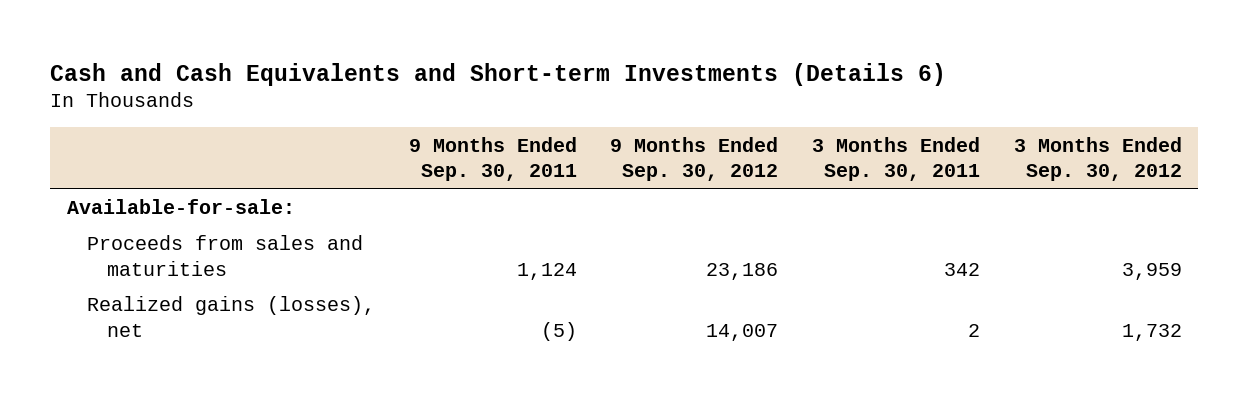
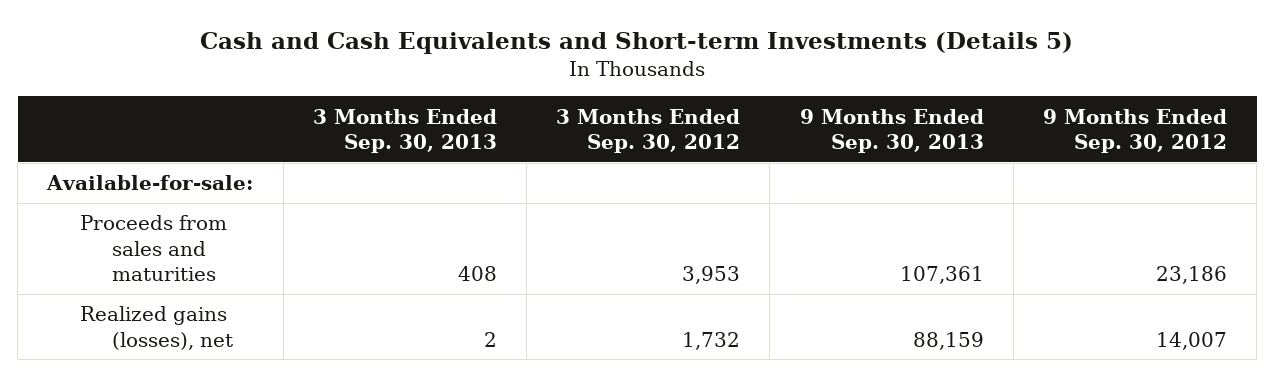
[49,62,946,86] Cash and Cash Equivalents and Short-term Investments (Details 6) -> [200,32,1074,55] Cash and Cash Equivalents and Short-term Investments (Details 5)
[408,136,577,182] 9 Months Ended Sep. 30, 2011 -> none
[811,136,980,182] 3 Months Ended Sep. 30, 2011 -> none
none -> [312,108,497,154] 3 Months Ended Sep. 30, 2013
none -> [799,108,984,154] 9 Months Ended Sep. 30, 2013
[1121,262,1182,280] 3,959 -> [682,266,741,285] 3,953

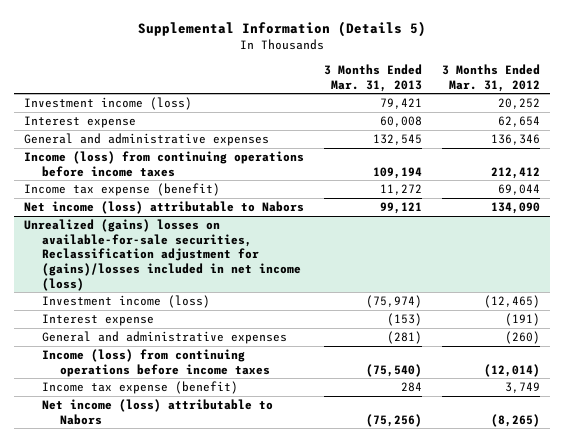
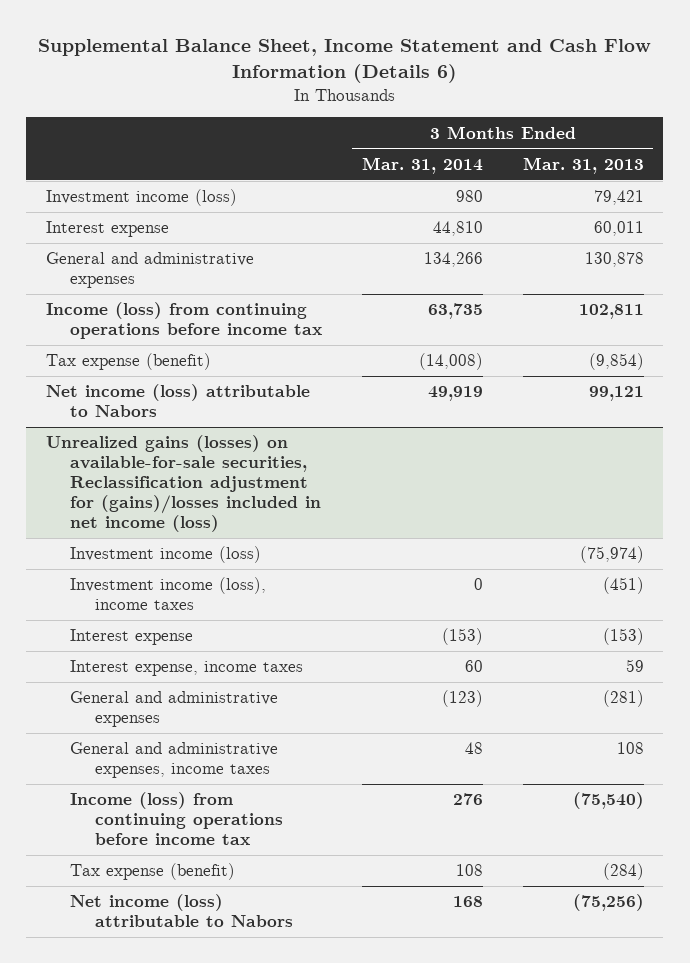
[138,20,427,37] Supplemental Information (Details 5) -> [37,39,651,84] Supplemental Balance Sheet, Income Statement and Cash Flow Information (Details 6)
[441,63,540,92] 3 Months Ended Mar. 31, 2012 -> none
none -> [361,156,483,174] Mar. 31, 2014
[380,116,423,128] 60,008 -> [593,221,644,237] 60,011
[373,134,423,146] 132,545 -> [584,252,644,268] 130,878
[24,151,305,177] Income (loss) from continuing operations before income taxes -> [46,302,323,340] Income (loss) from continuing operations before income tax
[373,166,423,179] 109,194 -> [578,304,644,320] 102,811
[24,183,221,197] Income tax expense (benefit) -> [46,353,212,371] Tax expense (benefit)
[380,184,423,196] 11,272 -> [588,353,644,371] (9,854)
[24,219,302,291] Unrealized (gains) losses on available-for-sale securities, Reclassification adjustment for (gains)/losses included in net income (loss) -> [46,435,322,533] Unrealized gains (losses) on available-for-sale securities, Reclassification adjustment for (gains)/losses included in net income (loss)
none -> [70,577,267,611] Investment income (loss), income taxes
none -> [70,660,304,677] Interest expense, income taxes
none -> [70,742,279,779] General and administrative expenses, income taxes
[42,349,270,377] Income (loss) from continuing operations before income taxes -> [70,792,283,846] Income (loss) from continuing operations before income tax
[42,381,239,395] Income tax expense (benefit) -> [70,863,236,881] Tax expense (benefit)
[401,382,423,393] 284 -> [602,863,644,881] (284)

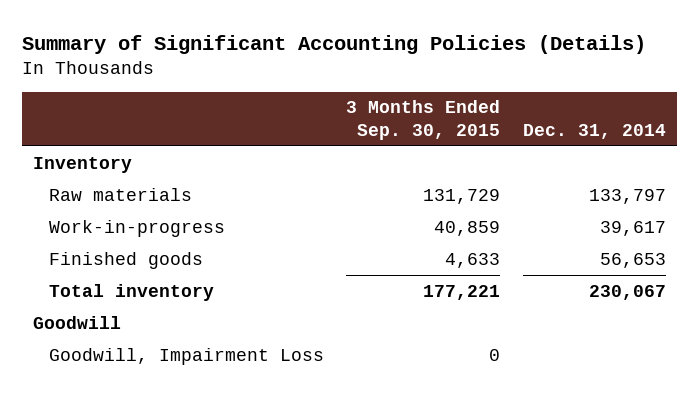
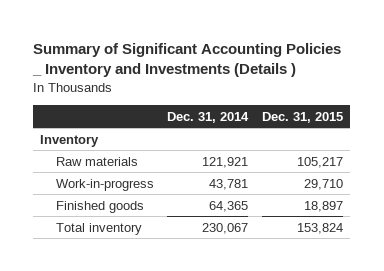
[21,34,646,54] Summary of Significant Accounting Policies (Details) -> [32,42,342,78] Summary of Significant Accounting Policies _ Inventory and Investments (Details )
[346,100,501,140] 3 Months Ended Sep. 30, 2015 -> none
none -> [262,111,344,123] Dec. 31, 2015
[588,188,666,204] 133,797 -> [202,156,249,168] 121,921
[599,220,666,236] 39,617 -> [209,178,249,190] 43,781
[599,252,666,268] 56,653 -> [209,200,249,212] 64,365
[32,315,121,329] Goodwill -> none
[48,347,324,365] Goodwill, Impairment Loss -> none

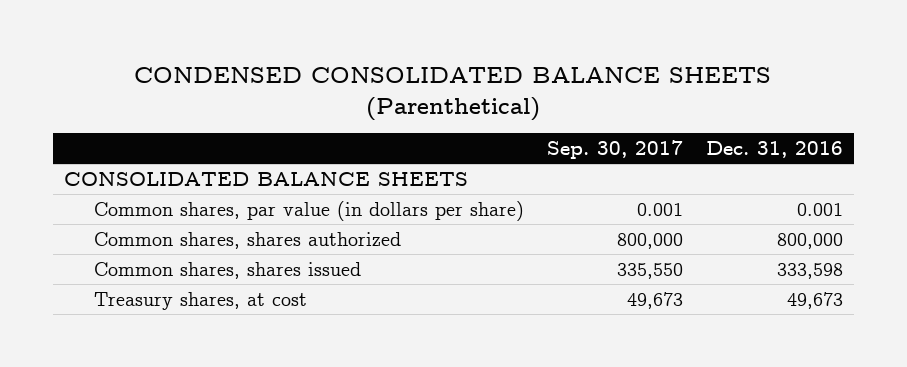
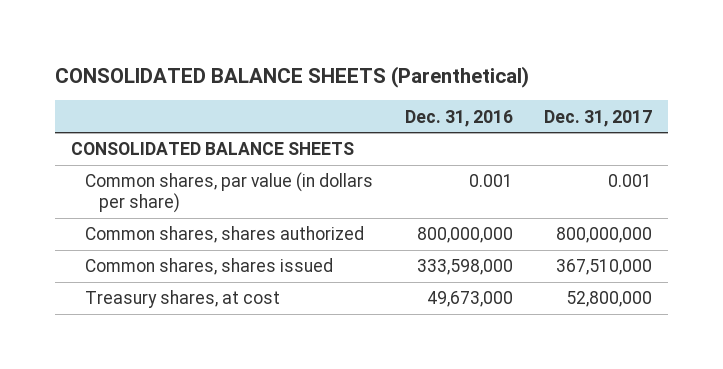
[134,67,772,121] CONDENSED CONSOLIDATED BALANCE SHEETS (Parenthetical) -> [55,65,530,88] CONSOLIDATED BALANCE SHEETS (Parenthetical)
[546,139,683,159] Sep. 30, 2017 -> none
none -> [544,109,653,127] Dec. 31, 2017
[776,232,843,249] 800,000 -> [416,227,513,244] 800,000,000
[776,262,843,279] 333,598 -> [416,259,513,276] 333,598,000
[786,291,843,309] 49,673 -> [426,291,513,308] 49,673,000

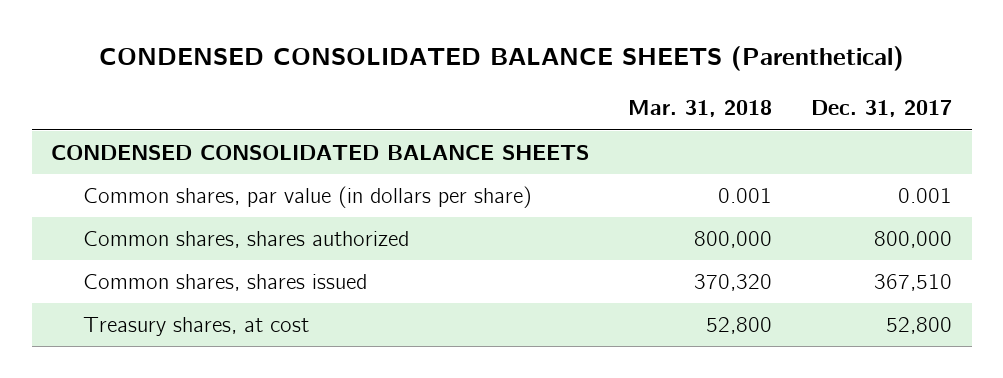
[55,65,530,88] CONSOLIDATED BALANCE SHEETS (Parenthetical) -> [98,45,904,71] CONDENSED CONSOLIDATED BALANCE SHEETS (Parenthetical)
[404,109,513,127] Dec. 31, 2016 -> none
none -> [628,100,773,118] Mar. 31, 2018
[70,142,354,156] CONSOLIDATED BALANCE SHEETS -> [51,145,590,161] CONDENSED CONSOLIDATED BALANCE SHEETS
[556,227,653,244] 800,000,000 -> [874,231,953,249] 800,000
[556,259,653,276] 367,510,000 -> [874,274,953,292] 367,510
[566,291,653,308] 52,800,000 -> [886,317,953,335] 52,800

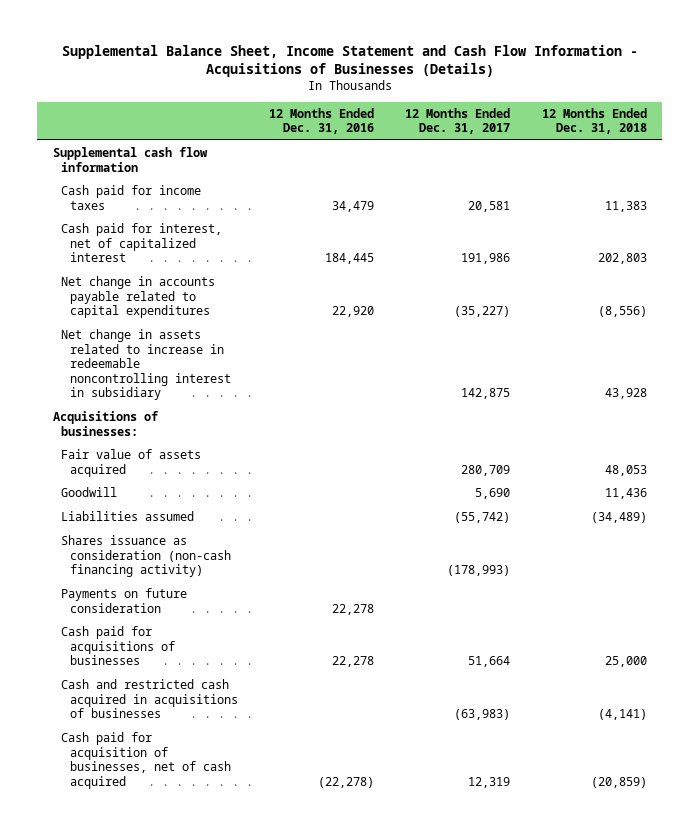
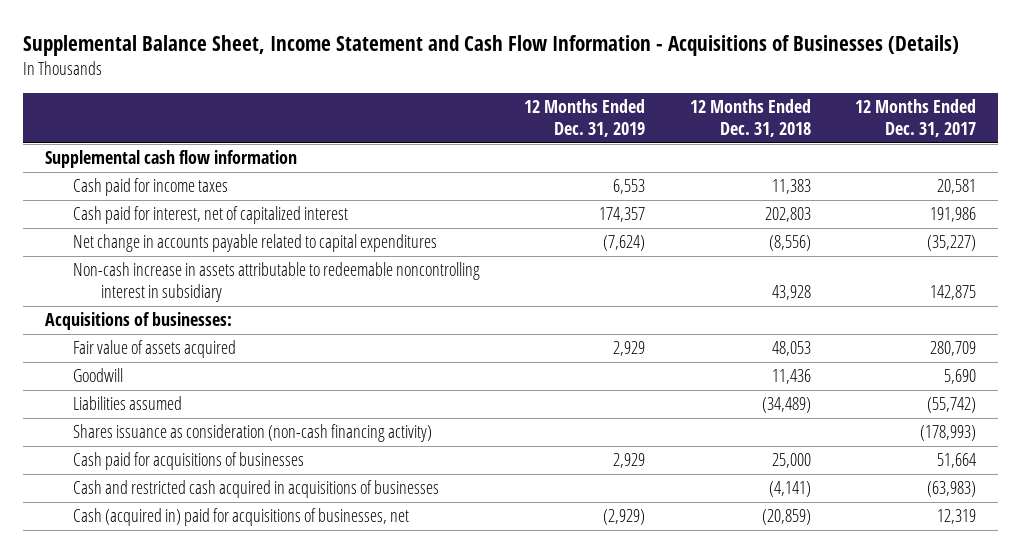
[269,107,375,135] 12 Months Ended Dec. 31, 2016 -> none
none -> [524,99,646,138] 12 Months Ended Dec. 31, 2019
[61,329,231,401] Net change in assets related to increase in redeemable noncontrolling interest in subsidiary -> [73,262,481,303] Non-cash increase in assets attributable to redeemable noncontrolling interest in subsidiary
[61,588,188,613] Payments on future consideration -> none
[61,732,231,789] Cash paid for acquisition of businesses, net of cash acquired -> [73,508,410,527] Cash (acquired in) paid for acquisitions of businesses, net

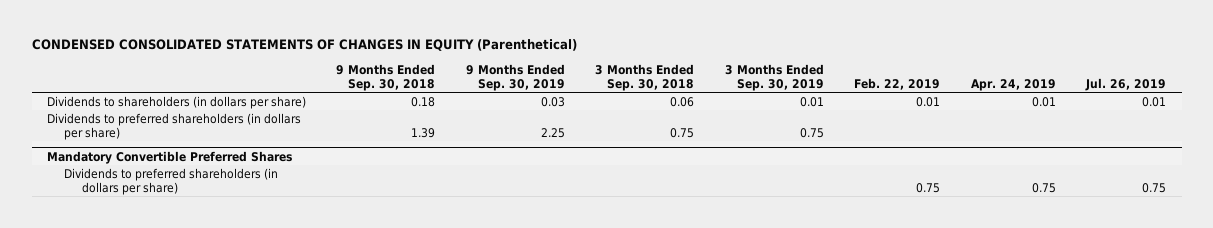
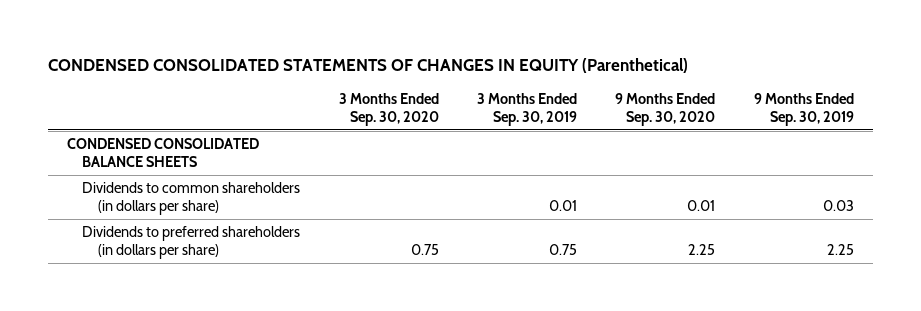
[336,63,436,91] 9 Months Ended Sep. 30, 2018 -> none
[595,63,695,91] 3 Months Ended Sep. 30, 2018 -> none
[854,77,941,90] Feb. 22, 2019 -> none
[970,78,1056,91] Apr. 24, 2019 -> none
[1085,77,1167,91] Jul. 26, 2019 -> none
none -> [338,92,439,126] 3 Months Ended Sep. 30, 2020
none -> [615,92,716,126] 9 Months Ended Sep. 30, 2020
none -> [67,138,260,168] CONDENSED CONSOLIDATED BALANCE SHEETS
[46,95,306,109] Dividends to shareholders (in dollars per share) -> [82,182,301,216] Dividends to common shareholders (in dollars per share)
[46,150,292,164] Mandatory Convertible Preferred Shares -> none
[64,167,279,195] Dividends to preferred shareholders (in dollars per share) -> none

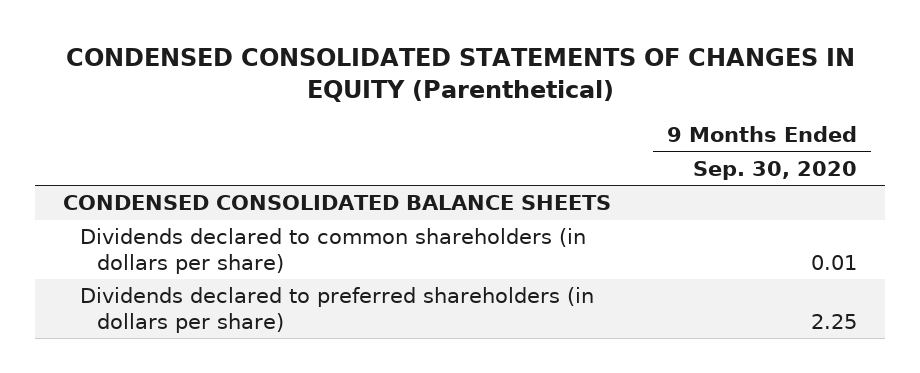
[338,92,439,126] 3 Months Ended Sep. 30, 2020 -> none
[477,92,578,126] 3 Months Ended Sep. 30, 2019 -> none
[753,92,854,126] 9 Months Ended Sep. 30, 2019 -> none
[82,182,301,216] Dividends to common shareholders (in dollars per share) -> [80,228,587,274] Dividends declared to common shareholders (in dollars per share)
[82,226,301,260] Dividends to preferred shareholders (in dollars per share) -> [80,287,595,333] Dividends declared to preferred shareholders (in dollars per share)

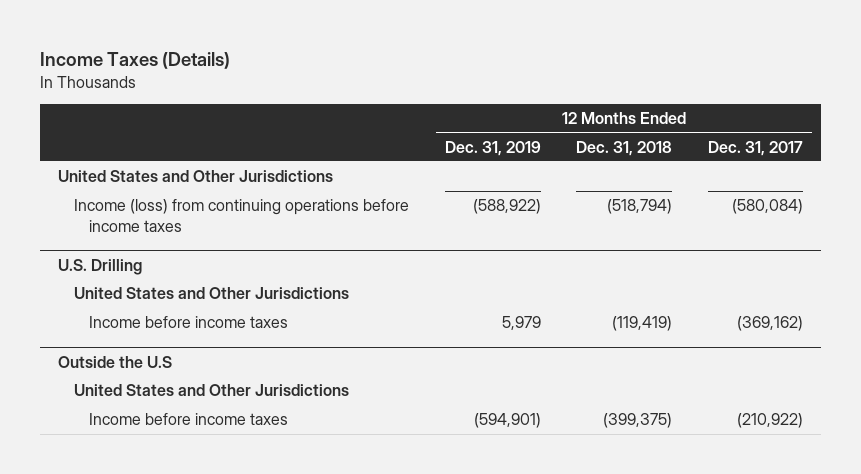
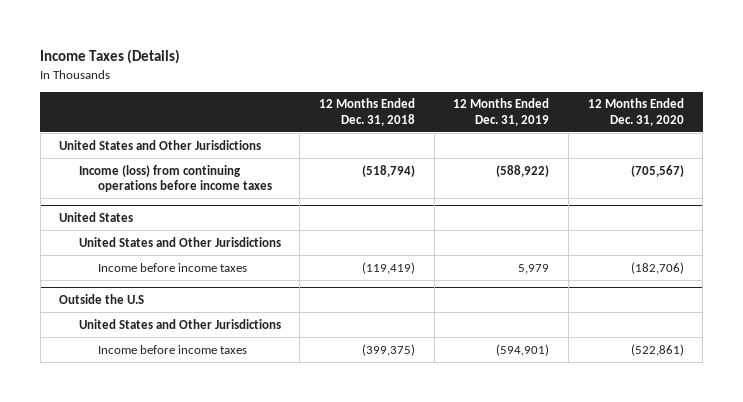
[708,140,804,156] Dec. 31, 2017 -> none
none -> [587,98,684,126] 12 Months Ended Dec. 31, 2020
[58,258,143,275] U.S. Drilling -> [59,212,134,223] United States

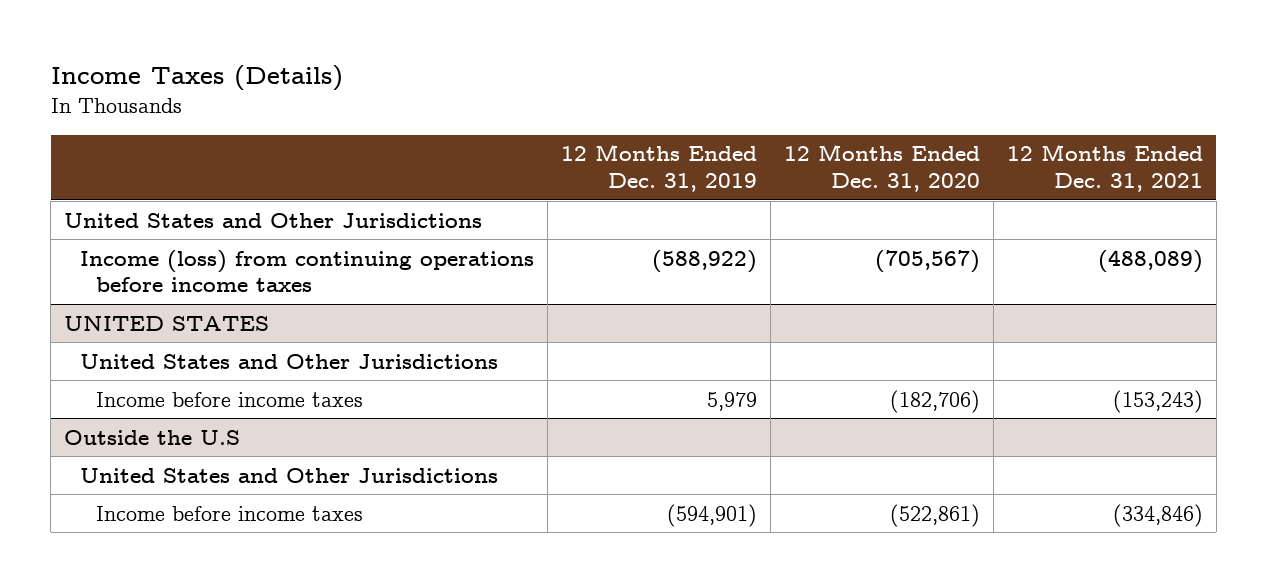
[318,98,415,126] 12 Months Ended Dec. 31, 2018 -> none
none -> [1006,144,1203,193] 12 Months Ended Dec. 31, 2021
[59,212,134,223] United States -> [64,315,270,331] UNITED STATES

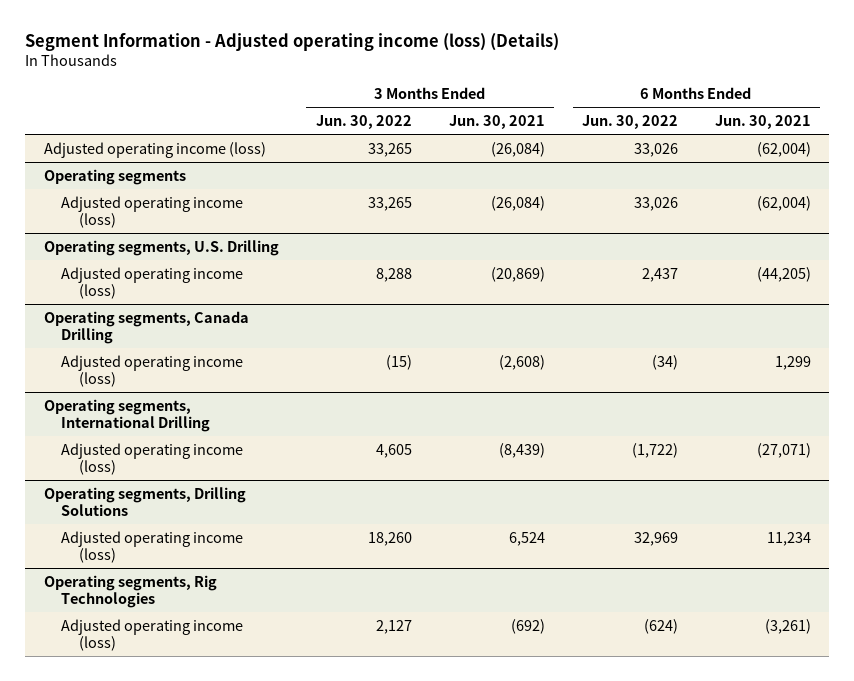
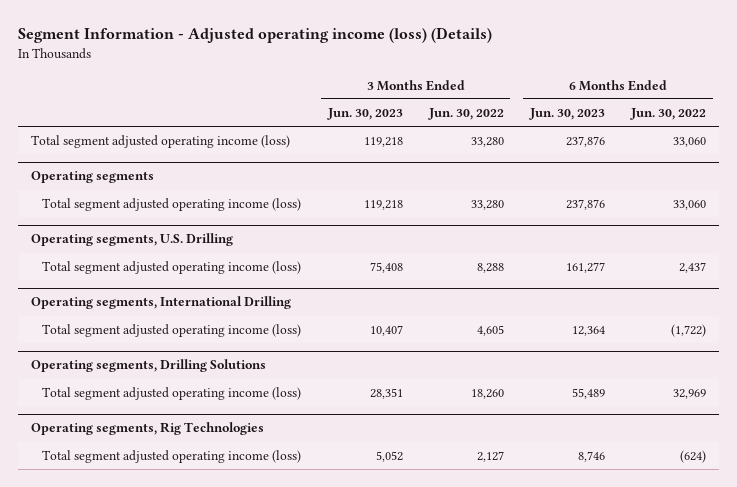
[448,115,545,130] Jun. 30, 2021 -> none
[714,115,811,130] Jun. 30, 2021 -> none
none -> [326,107,403,120] Jun. 30, 2023
none -> [528,107,605,120] Jun. 30, 2023
[43,141,266,158] Adjusted operating income (loss) -> [30,135,290,149] Total segment adjusted operating income (loss)
[367,142,412,157] 33,265 -> [470,137,504,148] 33,280
[633,142,678,157] 33,026 -> [672,137,706,148] 33,060
[61,195,244,228] Adjusted operating income (loss) -> [42,198,302,212] Total segment adjusted operating income (loss)
[367,196,412,211] 33,265 -> [470,200,504,211] 33,280
[633,196,678,211] 33,026 -> [672,200,706,211] 33,060
[43,310,249,344] Operating segments, Canada Drilling -> none
[61,354,244,387] Adjusted operating income (loss) -> none
[61,266,244,299] Adjusted operating income (loss) -> [42,261,302,275] Total segment adjusted operating income (loss)
[61,442,244,475] Adjusted operating income (loss) -> [42,324,302,338] Total segment adjusted operating income (loss)
[61,530,244,563] Adjusted operating income (loss) -> [42,387,302,401] Total segment adjusted operating income (loss)
[61,618,244,651] Adjusted operating income (loss) -> [42,450,302,464] Total segment adjusted operating income (loss)

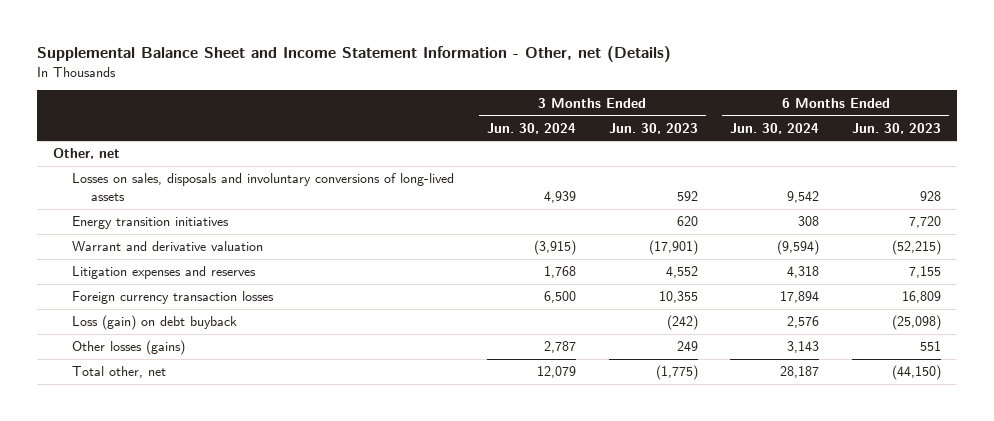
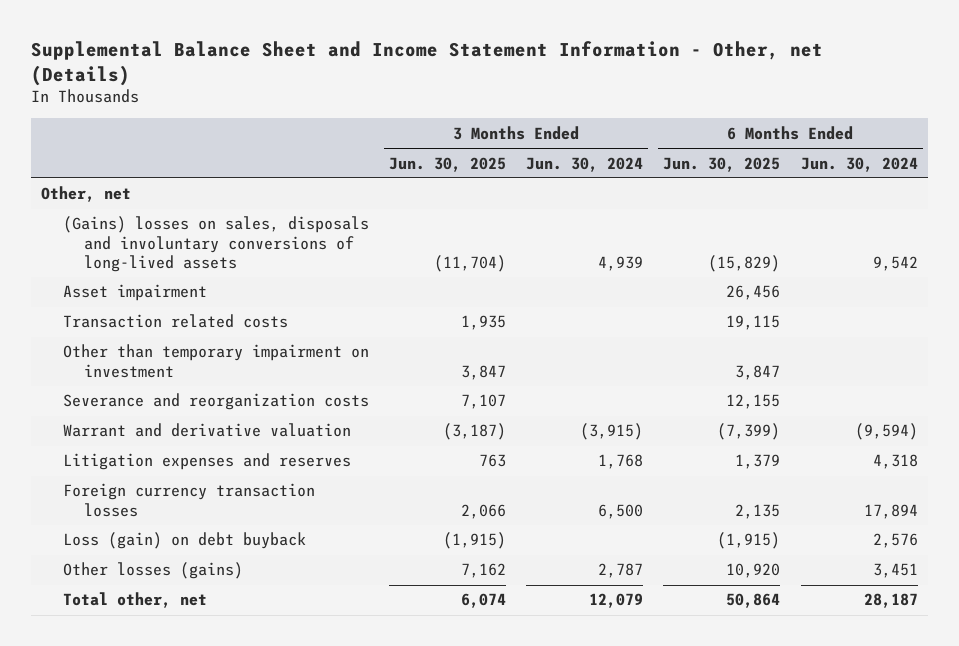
[608,122,698,134] Jun. 30, 2023 -> none
[852,122,942,134] Jun. 30, 2023 -> none
none -> [388,156,506,172] Jun. 30, 2025
none -> [663,156,781,172] Jun. 30, 2025
[72,216,230,230] Energy transition initiatives -> none
[72,173,455,201] Losses on sales, disposals and involuntary conversions of long-lived assets -> [62,216,369,272] (Gains) losses on sales, disposals and involuntary conversions of long-lived assets
none -> [62,284,207,302] Asset impairment
none -> [62,314,288,329] Transaction related costs
none -> [62,344,369,378] Other than temporary impairment on investment
none -> [62,393,369,411] Severance and reorganization costs
[787,341,820,354] 3,143 -> [872,563,918,579] 3,451

